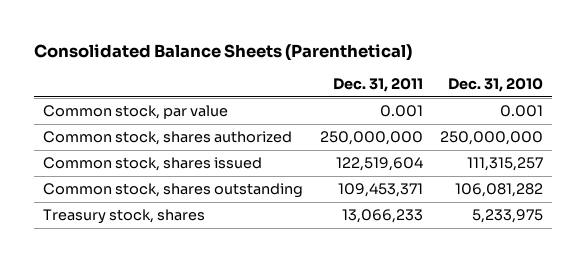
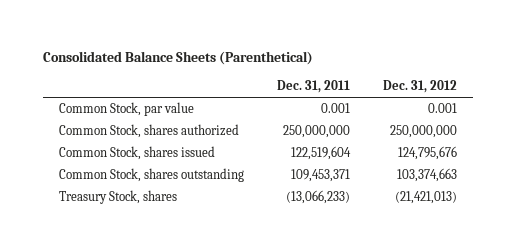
[448,78,544,93] Dec. 31, 2010 -> none
none -> [382,80,457,94] Dec. 31, 2012
[42,105,228,120] Common stock, par value -> [59,102,195,117] Common Stock, par value
[42,131,292,146] Common stock, shares authorized -> [59,124,240,139] Common Stock, shares authorized
[42,157,262,172] Common stock, shares issued -> [59,146,216,161] Common Stock, shares issued
[42,183,303,199] Common stock, shares outstanding -> [59,168,245,183] Common Stock, shares outstanding
[42,209,205,225] Treasury stock, shares -> [59,190,178,205] Treasury Stock, shares
[342,209,424,224] 13,066,233 -> [286,190,351,205] (13,066,233)

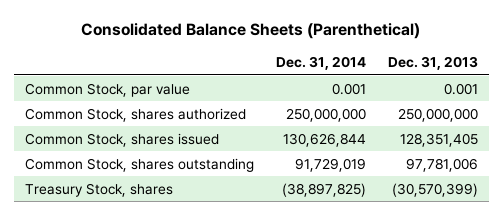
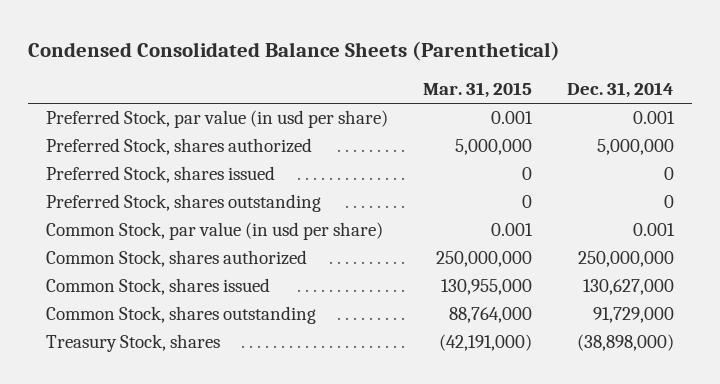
[81,23,421,40] Consolidated Balance Sheets (Parenthetical) -> [28,40,561,61] Condensed Consolidated Balance Sheets (Parenthetical)
[387,55,478,70] Dec. 31, 2013 -> none
none -> [423,82,533,99] Mar. 31, 2015
none -> [45,110,388,129] Preferred Stock, par value (in usd per share)
none -> [45,138,312,156] Preferred Stock, shares authorized
none -> [45,166,275,184] Preferred Stock, shares issued
none -> [45,194,321,213] Preferred Stock, shares outstanding
[24,82,190,97] Common Stock, par value -> [45,222,383,241] Common Stock, par value (in usd per share)
[282,132,366,147] 130,626,844 -> [583,279,675,296] 130,627,000
[294,157,366,172] 91,729,019 -> [593,307,675,324] 91,729,000
[281,182,366,197] (38,897,825) -> [577,334,675,352] (38,898,000)

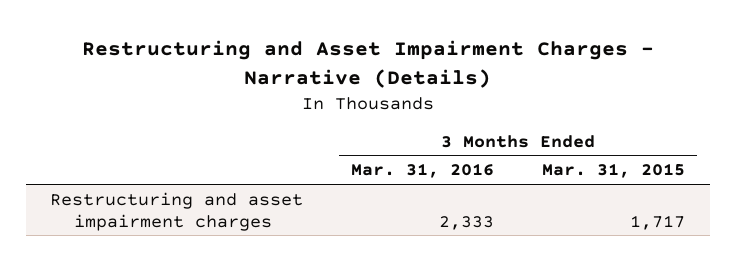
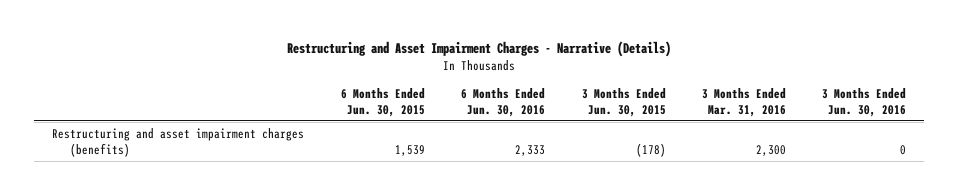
[542,163,686,179] Mar. 31, 2015 -> none
none -> [340,87,425,117] 6 Months Ended Jun. 30, 2015
none -> [461,87,546,117] 6 Months Ended Jun. 30, 2016
none -> [581,87,666,117] 3 Months Ended Jun. 30, 2015
none -> [822,87,907,117] 3 Months Ended Jun. 30, 2016
[50,191,304,231] Restructuring and asset impairment charges -> [52,127,305,157] Restructuring and asset impairment charges (benefits)
[439,215,495,230] 2,333 -> [755,144,786,156] 2,300

